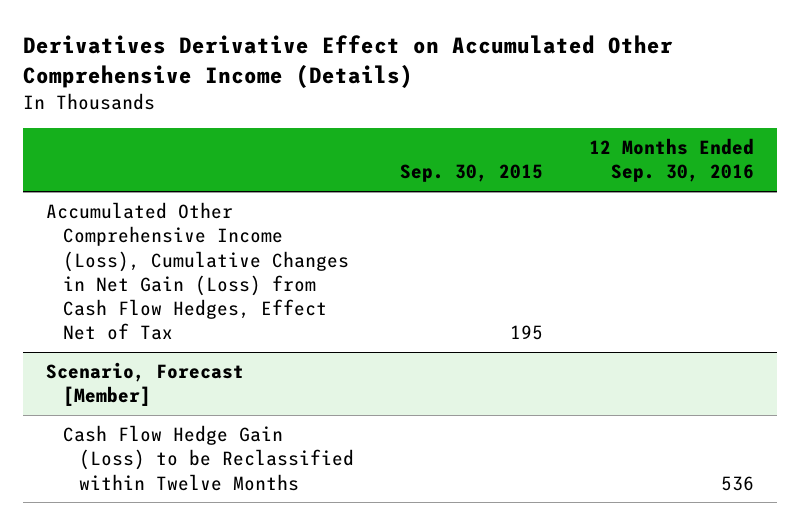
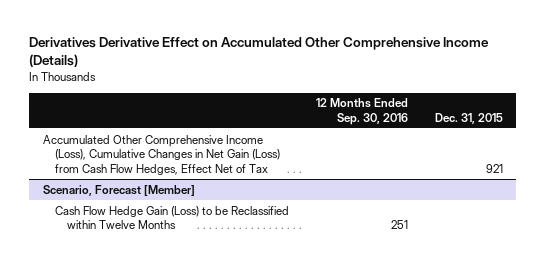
[400,164,544,183] Sep. 30, 2015 -> none
none -> [434,112,503,124] Dec. 31, 2015
[721,475,755,491] 536 -> [390,220,408,230] 251

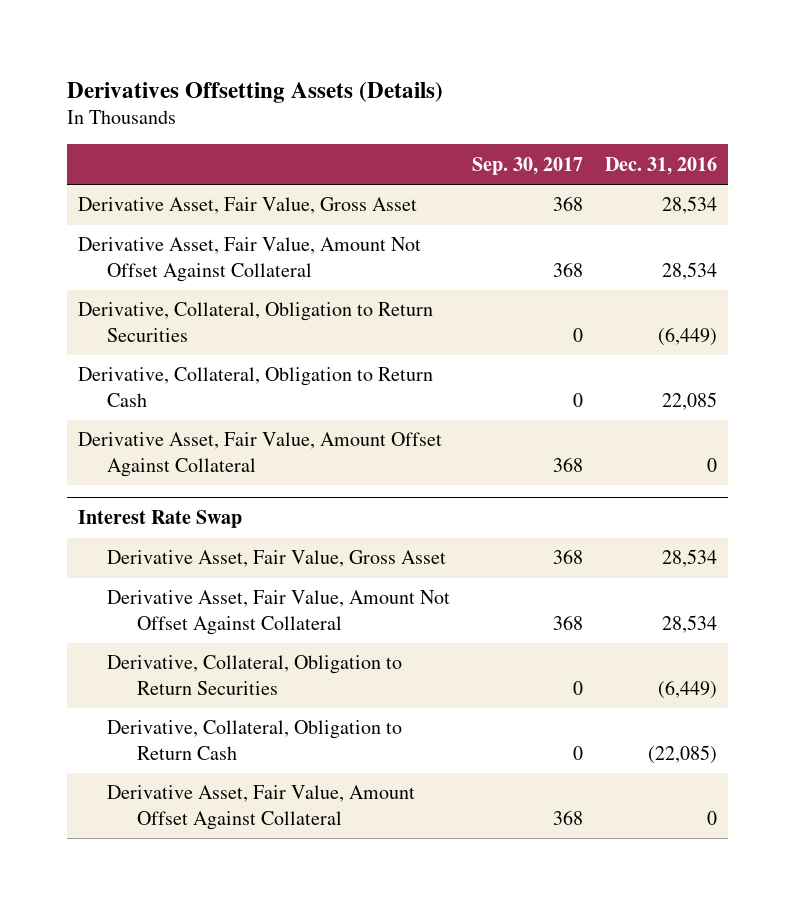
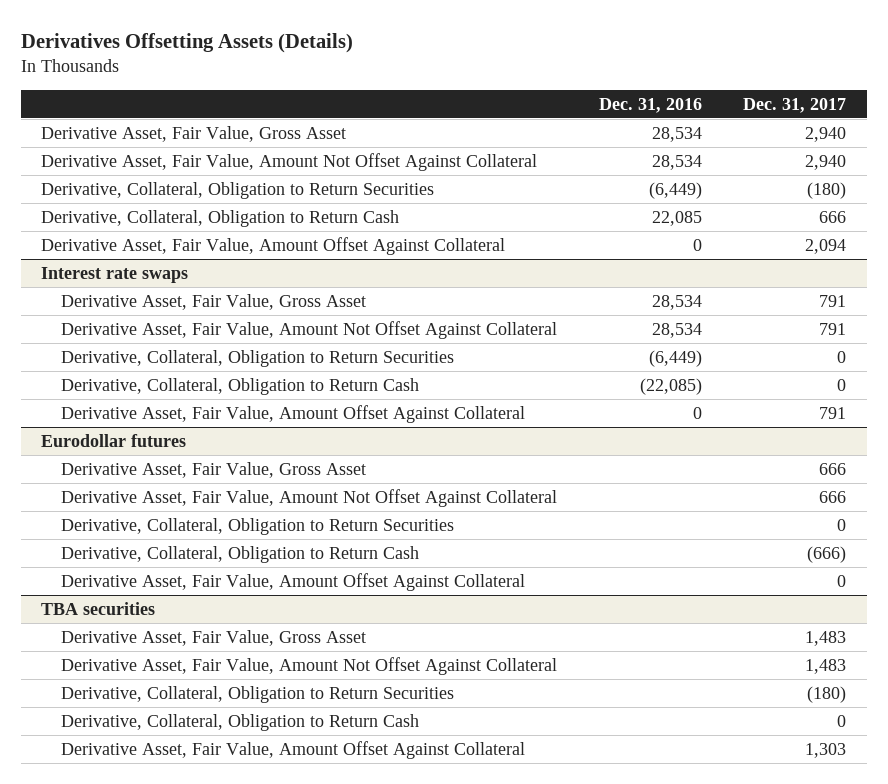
[472,156,584,175] Sep. 30, 2017 -> none
none -> [743,97,847,113] Dec. 31, 2017
[77,510,242,529] Interest Rate Swap -> [41,266,189,283] Interest rate swaps
none -> [41,433,187,447] Eurodollar futures
none -> [61,461,367,478] Derivative Asset, Fair Value, Gross Asset
none -> [61,488,558,507] Derivative Asset, Fair Value, Amount Not Offset Against Collateral
none -> [61,517,455,535] Derivative, Collateral, Obligation to Return Securities
none -> [61,545,420,563] Derivative, Collateral, Obligation to Return Cash
none -> [61,572,526,591] Derivative Asset, Fair Value, Amount Offset Against Collateral
none -> [41,601,156,615] TBA securities
none -> [61,629,367,646] Derivative Asset, Fair Value, Gross Asset
none -> [61,656,558,675] Derivative Asset, Fair Value, Amount Not Offset Against Collateral
none -> [61,685,455,703] Derivative, Collateral, Obligation to Return Securities
none -> [61,713,420,731] Derivative, Collateral, Obligation to Return Cash
none -> [61,740,526,759] Derivative Asset, Fair Value, Amount Offset Against Collateral

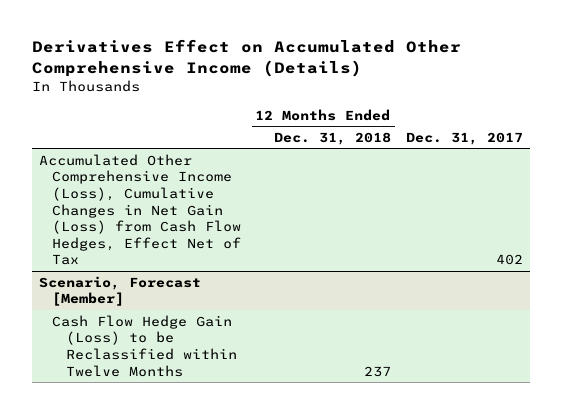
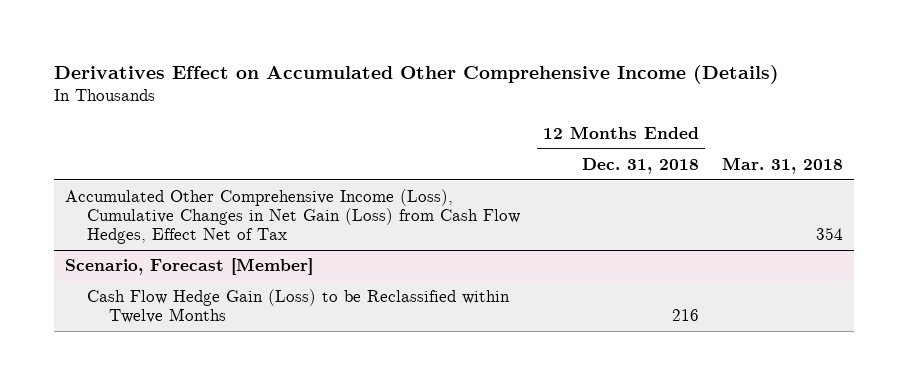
[405,131,523,145] Dec. 31, 2017 -> none
none -> [721,156,843,174] Mar. 31, 2018
[363,365,391,377] 237 -> [671,309,699,322] 216

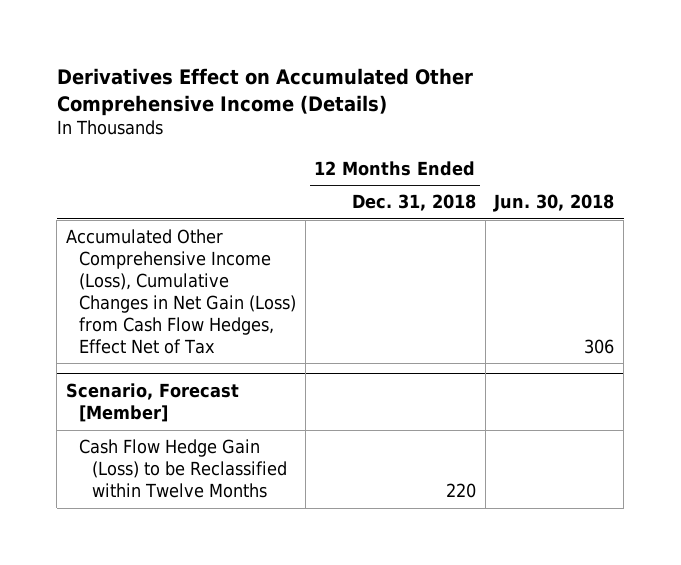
[721,156,843,174] Mar. 31, 2018 -> none
none -> [493,194,615,213] Jun. 30, 2018
[671,309,699,322] 216 -> [445,482,476,498] 220

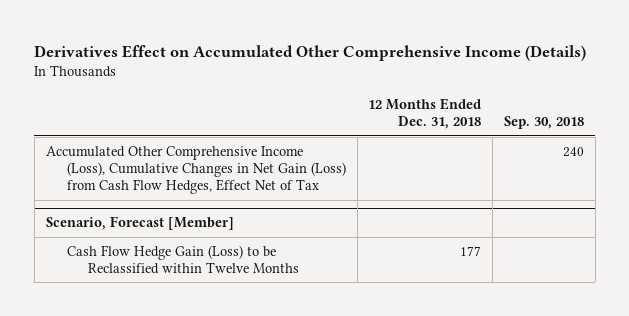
[493,194,615,213] Jun. 30, 2018 -> none
none -> [503,116,584,130] Sep. 30, 2018
[445,482,476,498] 220 -> [460,245,482,256] 177

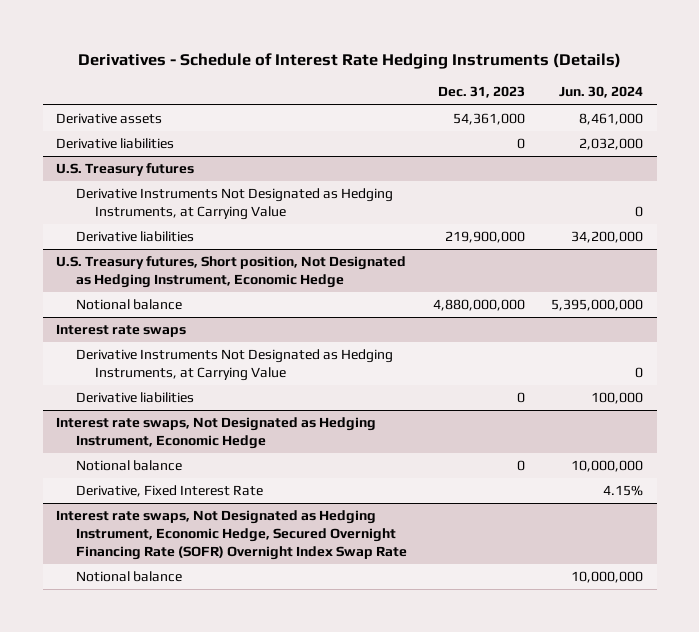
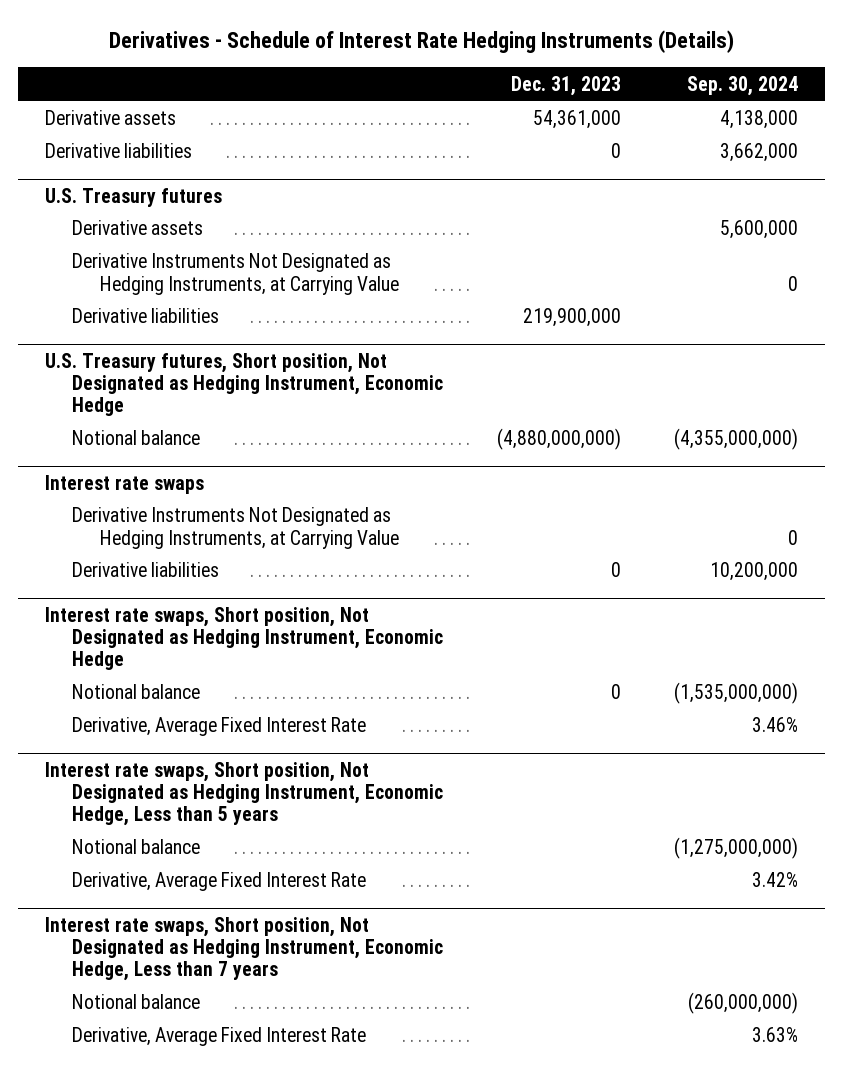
[559,86,644,99] Jun. 30, 2024 -> none
none -> [687,75,799,96] Sep. 30, 2024
none -> [72,220,204,236] Derivative assets
[433,299,526,312] 4,880,000,000 -> [496,428,621,451] (4,880,000,000)
[56,417,377,450] Interest rate swaps, Not Designated as Hedging Instrument, Economic Hedge -> [44,606,444,671] Interest rate swaps, Short position, Not Designated as Hedging Instrument, Economic Hedge
[56,510,407,561] Interest rate swaps, Not Designated as Hedging Instrument, Economic Hedge, Secured Overnight Financing Rate (SOFR) Overnight Index Swap Rate -> none
[75,571,182,583] Notional balance -> none
[75,485,263,498] Derivative, Fixed Interest Rate -> [72,717,367,737] Derivative, Average Fixed Interest Rate
none -> [44,761,444,827] Interest rate swaps, Short position, Not Designated as Hedging Instrument, Economic Hedge, Less than 5 years
none -> [72,839,201,855] Notional balance
none -> [72,872,367,892] Derivative, Average Fixed Interest Rate
none -> [44,916,444,982] Interest rate swaps, Short position, Not Designated as Hedging Instrument, Economic Hedge, Less than 7 years
none -> [72,994,201,1010] Notional balance
none -> [72,1027,367,1047] Derivative, Average Fixed Interest Rate

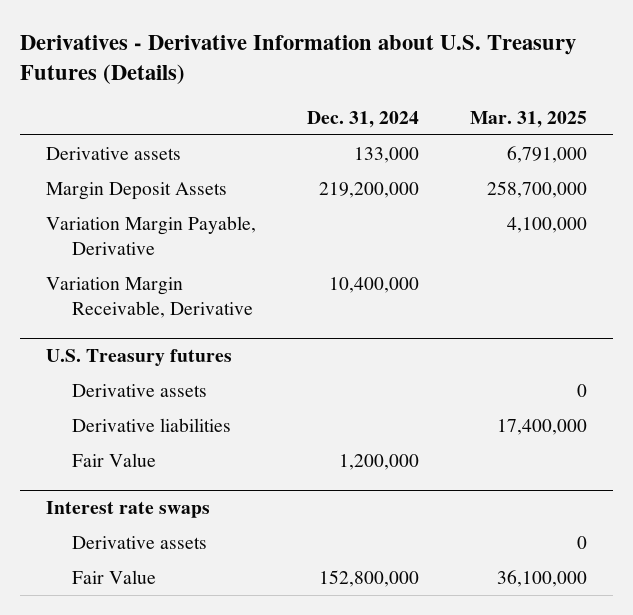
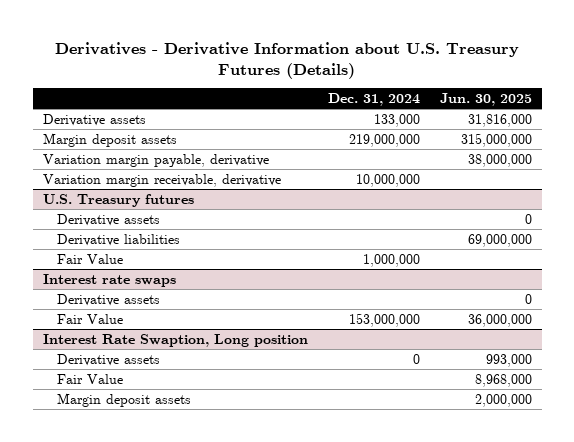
[470,110,588,128] Mar. 31, 2025 -> none
none -> [439,92,532,106] Jun. 30, 2025
[45,181,227,200] Margin Deposit Assets -> [42,132,177,147] Margin deposit assets
[319,181,420,198] 219,200,000 -> [348,133,420,147] 219,000,000
[45,215,256,255] Variation Margin Payable, Derivative -> [42,153,269,167] Variation margin payable, derivative
[45,276,254,318] Variation Margin Receivable, Derivative -> [42,173,281,187] Variation margin receivable, derivative
[329,276,420,293] 10,400,000 -> [355,173,420,187] 10,000,000
[339,453,420,470] 1,200,000 -> [362,253,420,267] 1,000,000
[319,569,420,587] 152,800,000 -> [348,312,420,327] 153,000,000
none -> [42,333,308,347] Interest Rate Swaption, Long position
none -> [57,353,161,366] Derivative assets
none -> [57,373,124,384] Fair Value
none -> [57,392,192,407] Margin deposit assets

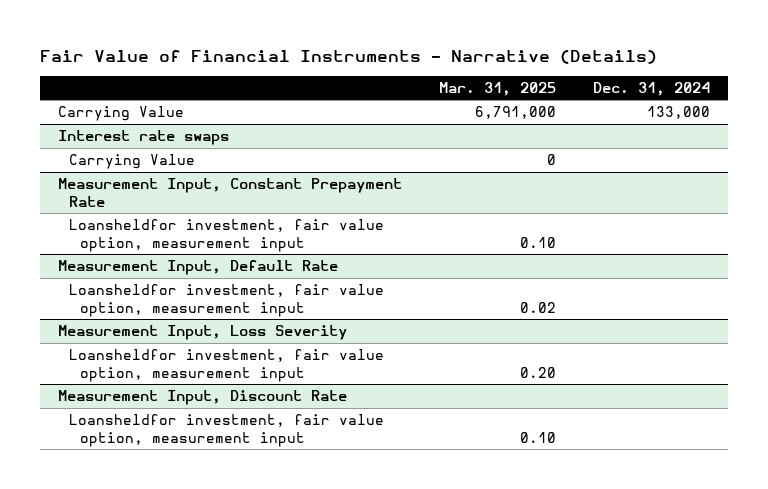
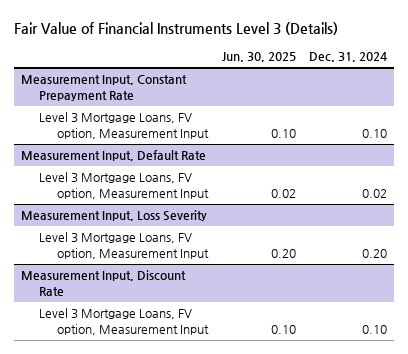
[40,49,658,64] Fair Value of Financial Instruments - Narrative (Details) -> [13,21,338,35] Fair Value of Financial Instruments Level 3 (Details)
[439,81,557,96] Mar. 31, 2025 -> none
none -> [221,52,296,63] Jun. 30, 2025
[58,106,185,122] Carrying Value -> none
[58,130,230,146] Interest rate swaps -> none
[69,154,196,170] Carrying Value -> none
[69,219,385,252] Loansheldfor investment, fair value option, measurement input -> none
none -> [38,112,210,139] Level 3 Mortgage Loans, FV option, Measurement Input
[69,284,385,317] Loansheldfor investment, fair value option, measurement input -> none
none -> [38,172,210,199] Level 3 Mortgage Loans, FV option, Measurement Input
[69,349,385,382] Loansheldfor investment, fair value option, measurement input -> none
none -> [38,232,210,259] Level 3 Mortgage Loans, FV option, Measurement Input
[69,414,385,447] Loansheldfor investment, fair value option, measurement input -> none
none -> [38,308,210,335] Level 3 Mortgage Loans, FV option, Measurement Input

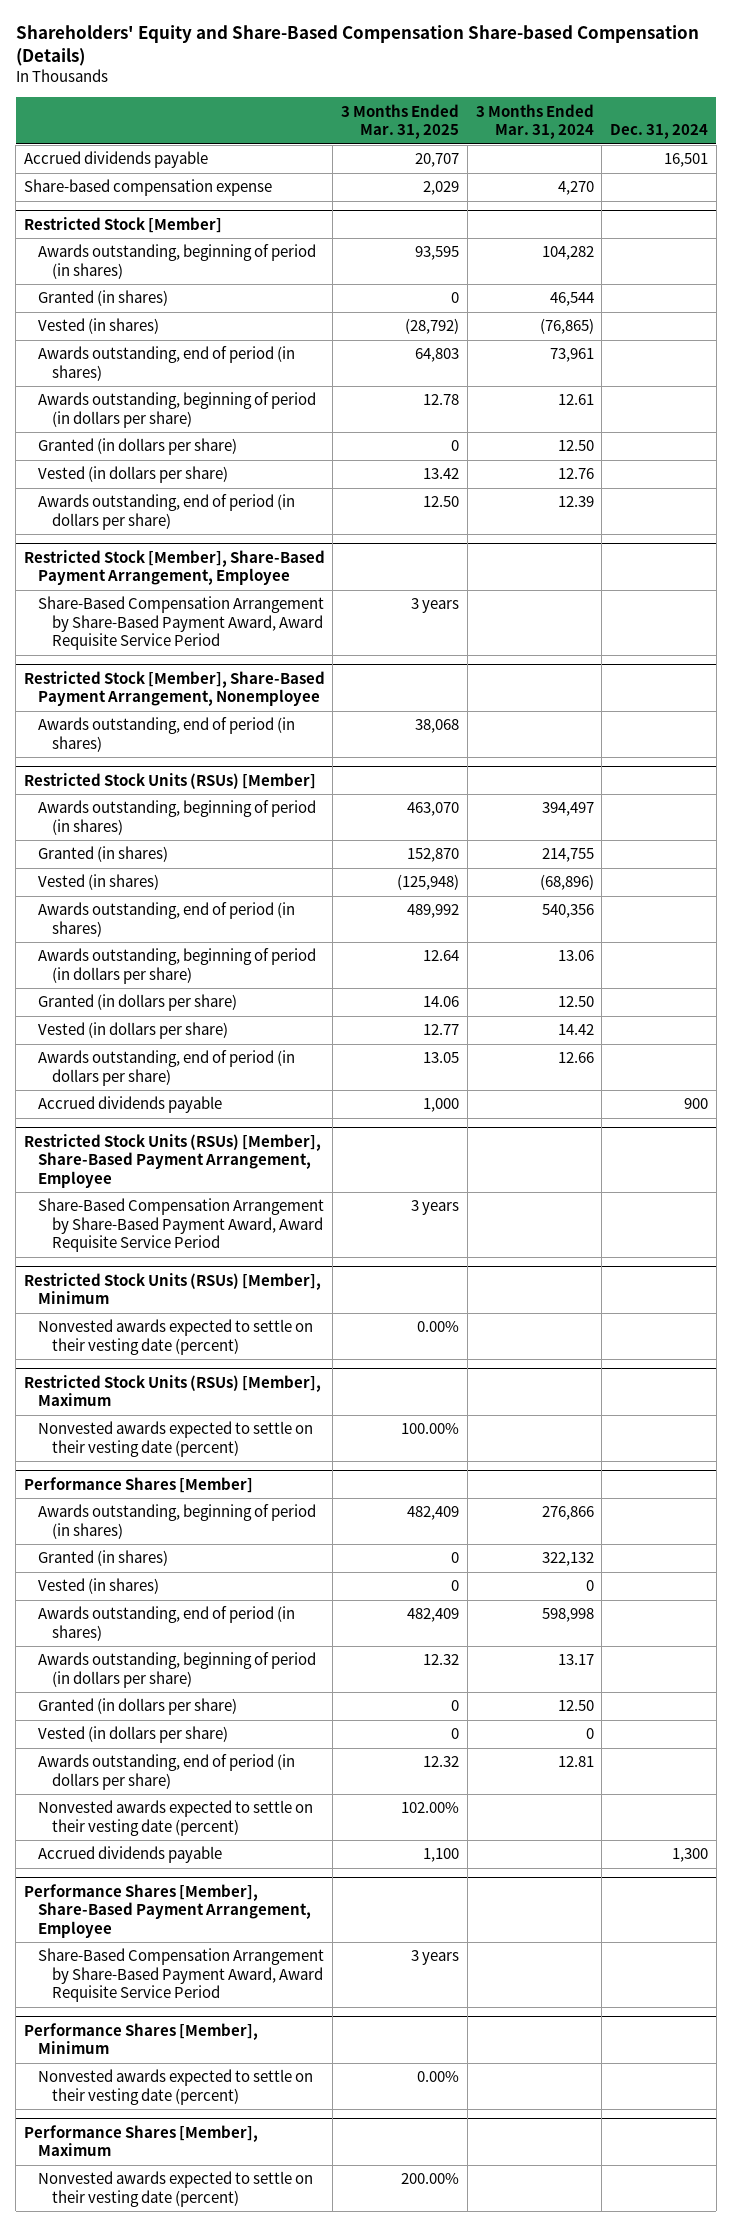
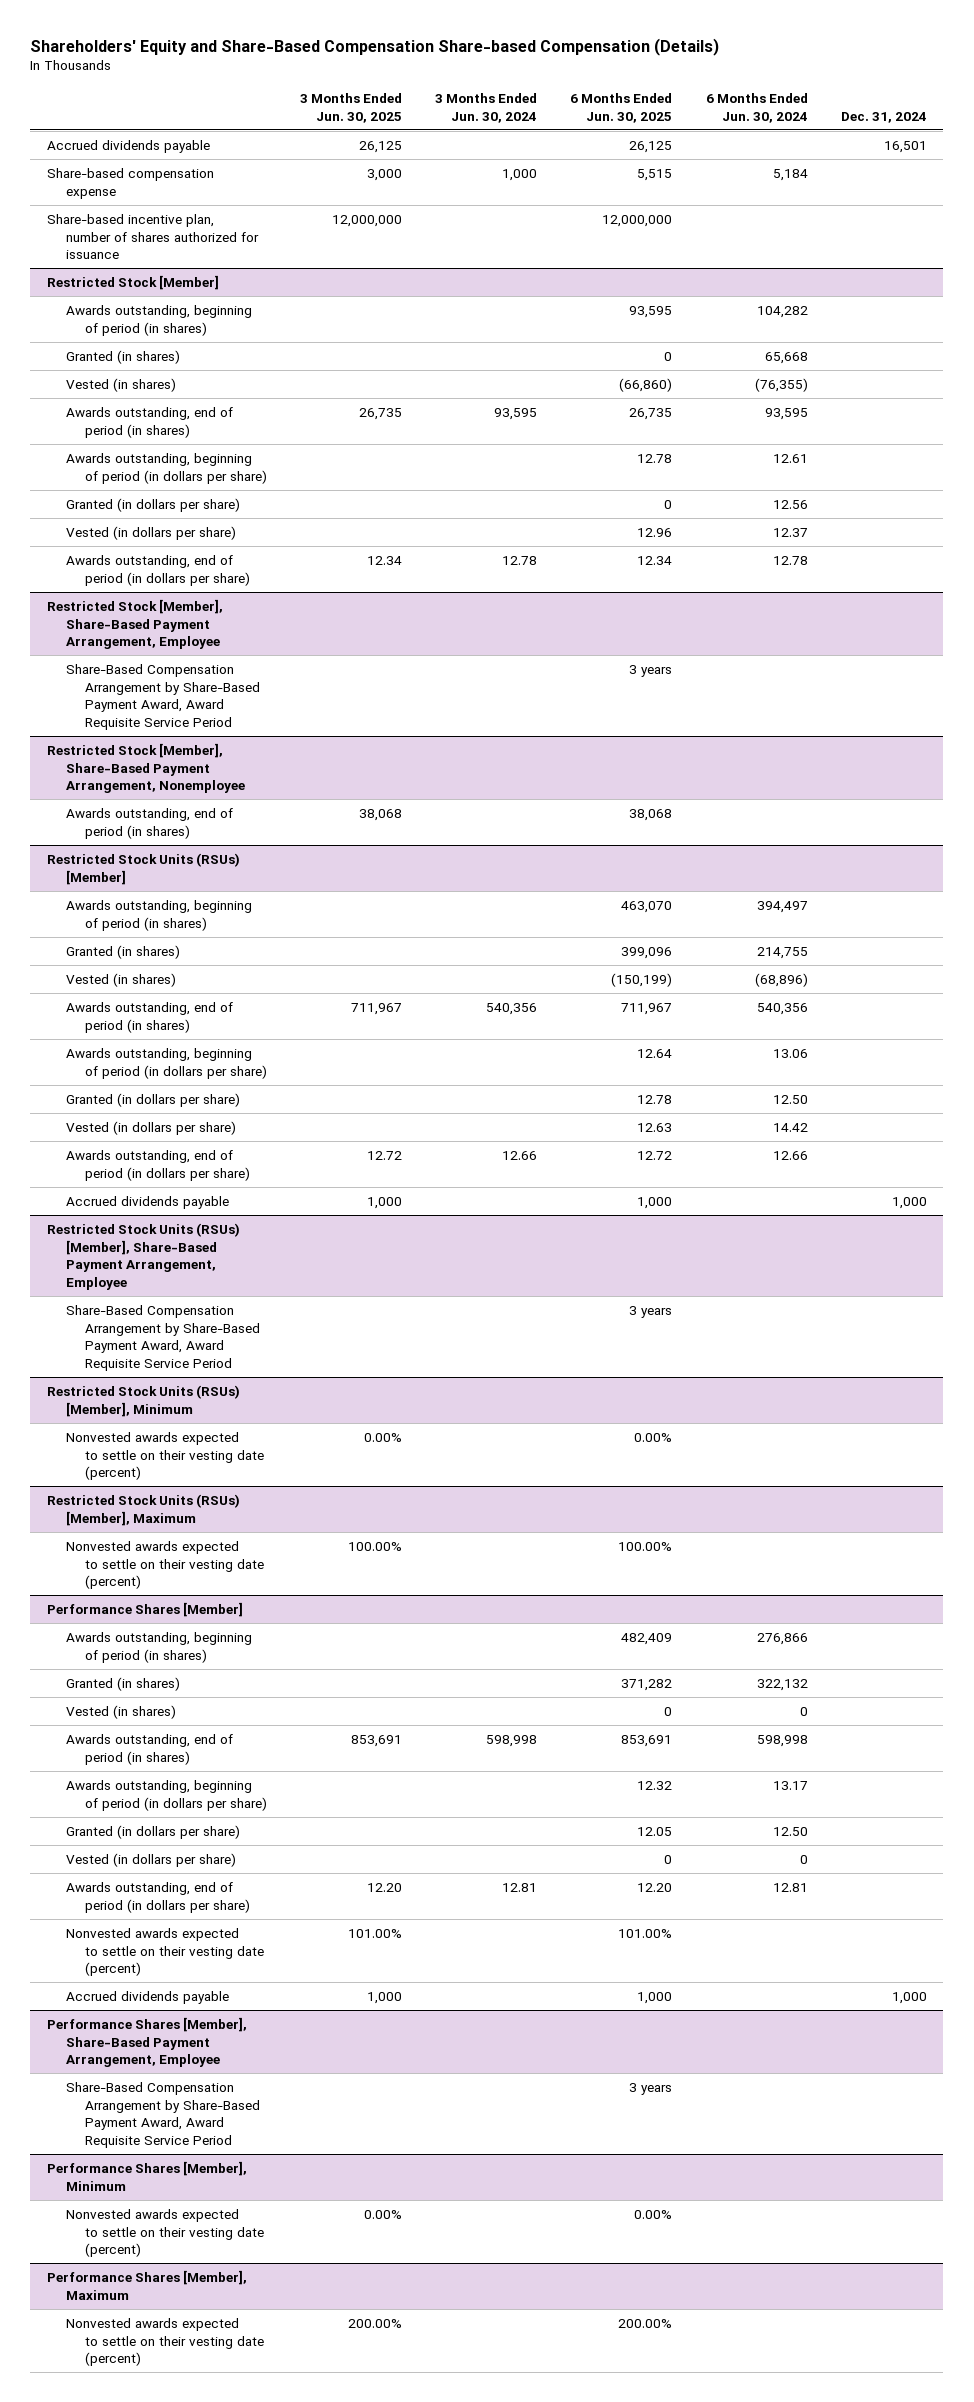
[341,103,460,140] 3 Months Ended Mar. 31, 2025 -> none
[475,103,594,140] 3 Months Ended Mar. 31, 2024 -> none
none -> [299,93,402,123] 3 Months Ended Jun. 30, 2025
none -> [435,93,538,123] 3 Months Ended Jun. 30, 2024
none -> [570,93,673,123] 6 Months Ended Jun. 30, 2025
none -> [705,93,808,123] 6 Months Ended Jun. 30, 2024
none -> [47,213,259,260] Share-based incentive plan, number of shares authorized for issuance
[684,1098,709,1110] 900 -> [891,1196,927,1209] 1,000
[672,1848,709,1863] 1,300 -> [891,1991,927,2004] 1,000

